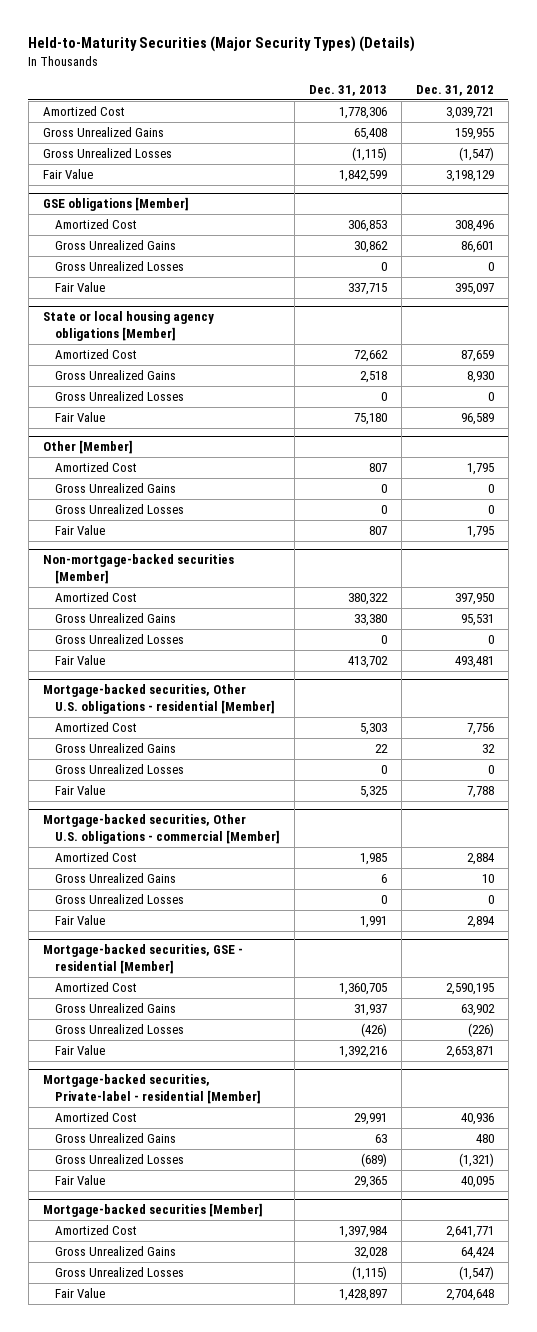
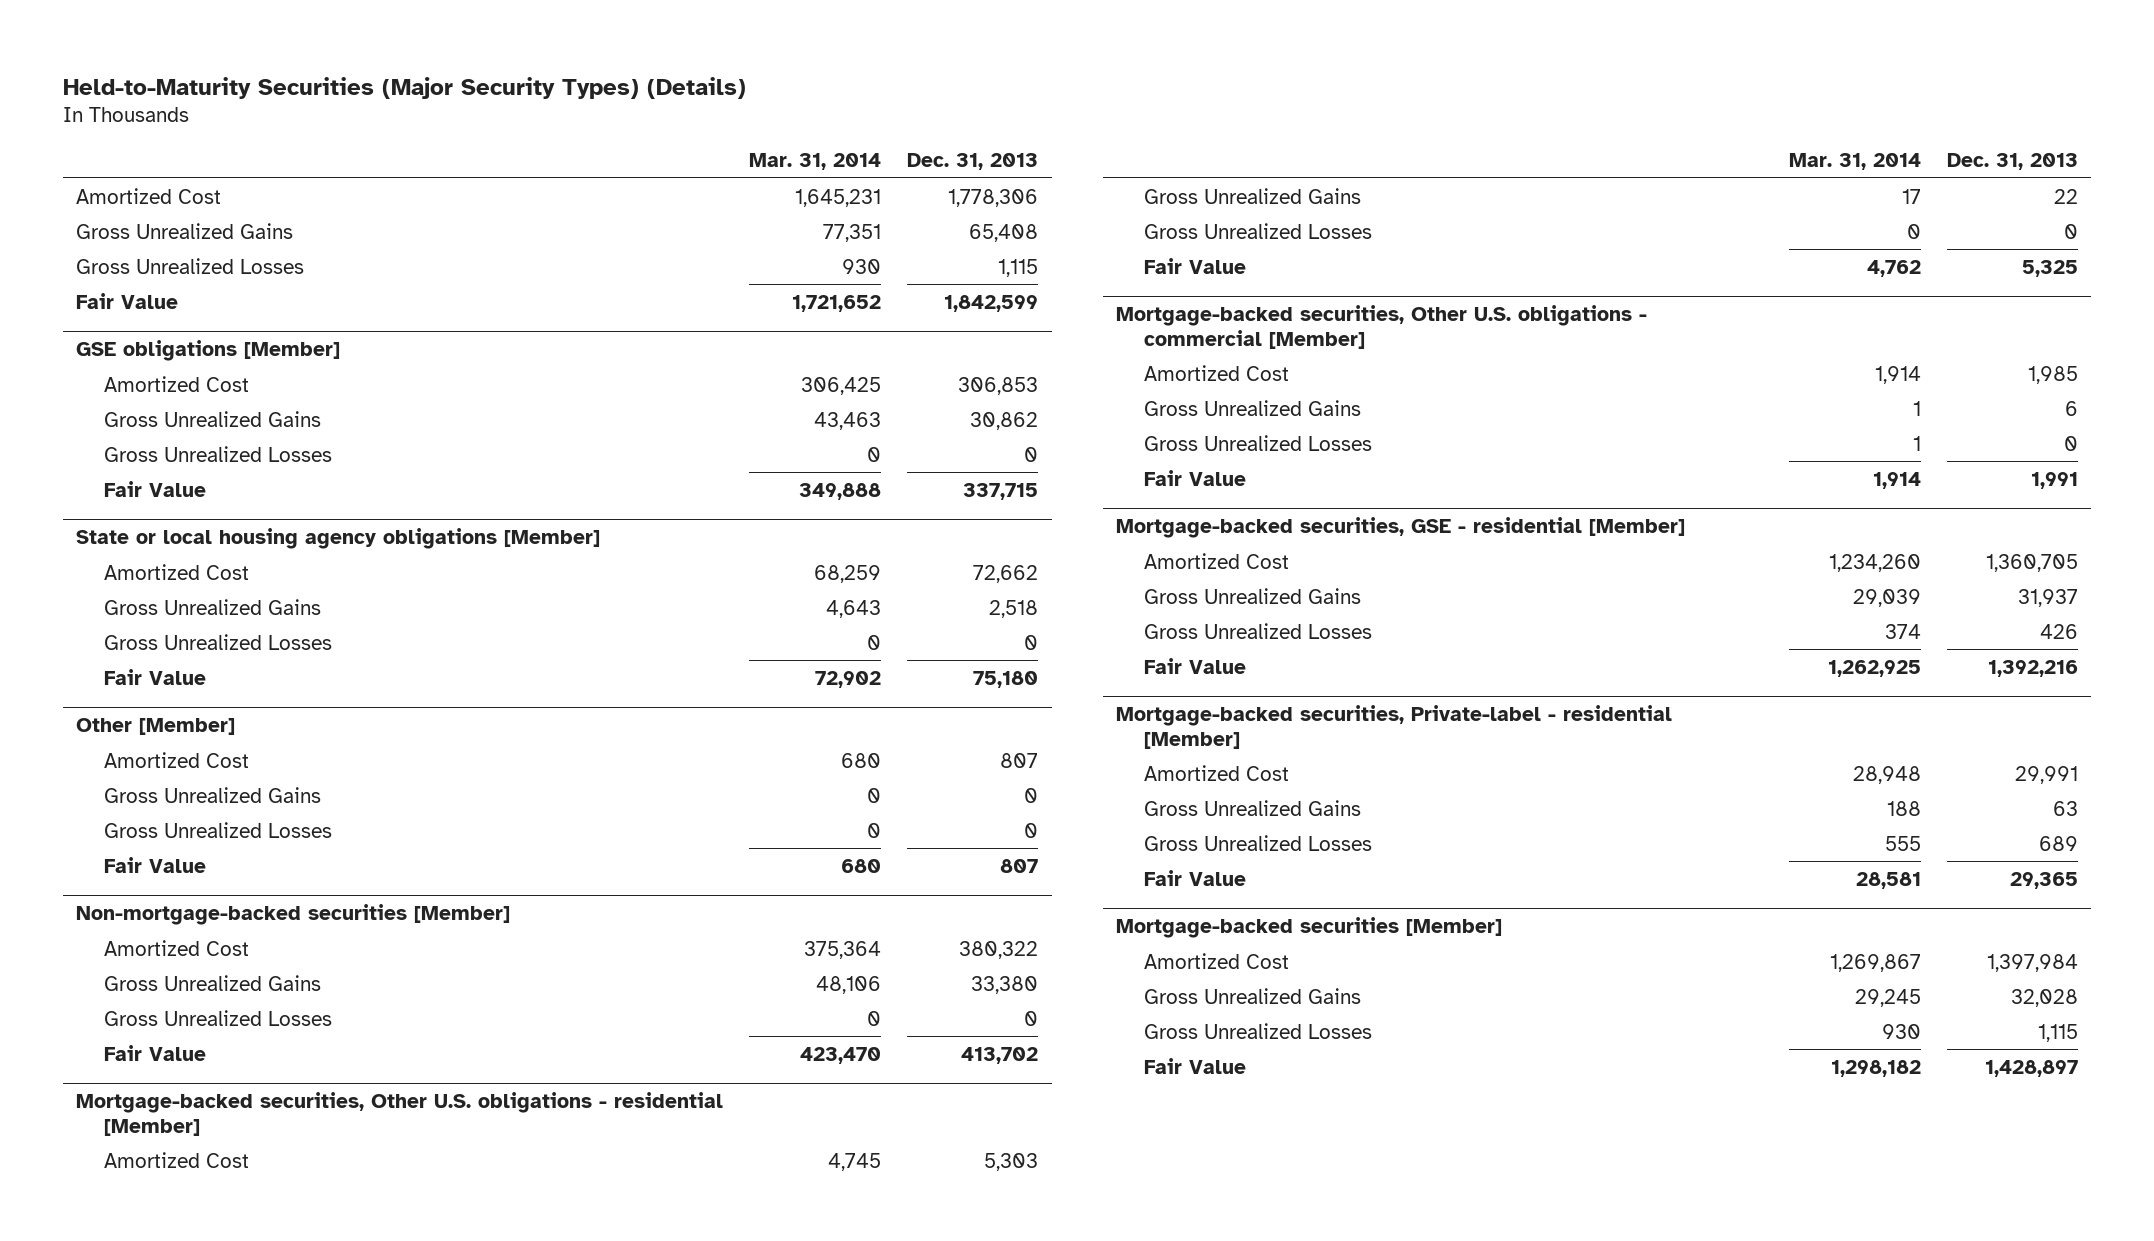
[415,84,494,96] Dec. 31, 2012 -> none
none -> [749,153,882,171] Mar. 31, 2014
[351,147,387,162] (1,115) -> [998,258,1039,277] 1,115
[360,1023,387,1038] (426) -> [2040,623,2079,639] 426
[360,1153,387,1168] (689) -> [2039,835,2079,851] 689
[351,1266,387,1281] (1,115) -> [2038,1023,2079,1042] 1,115

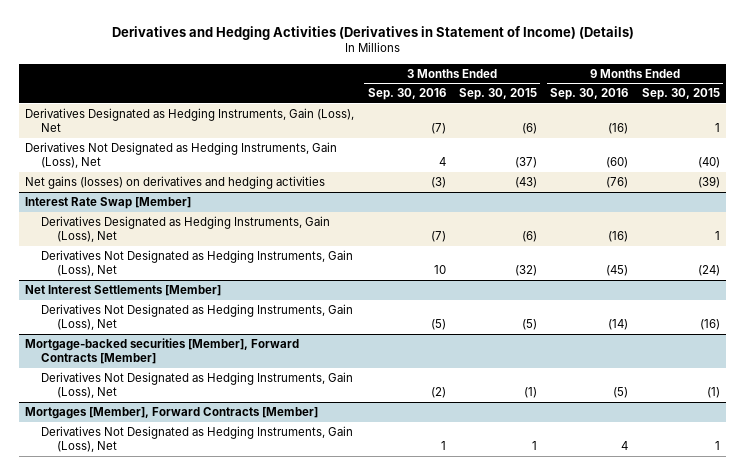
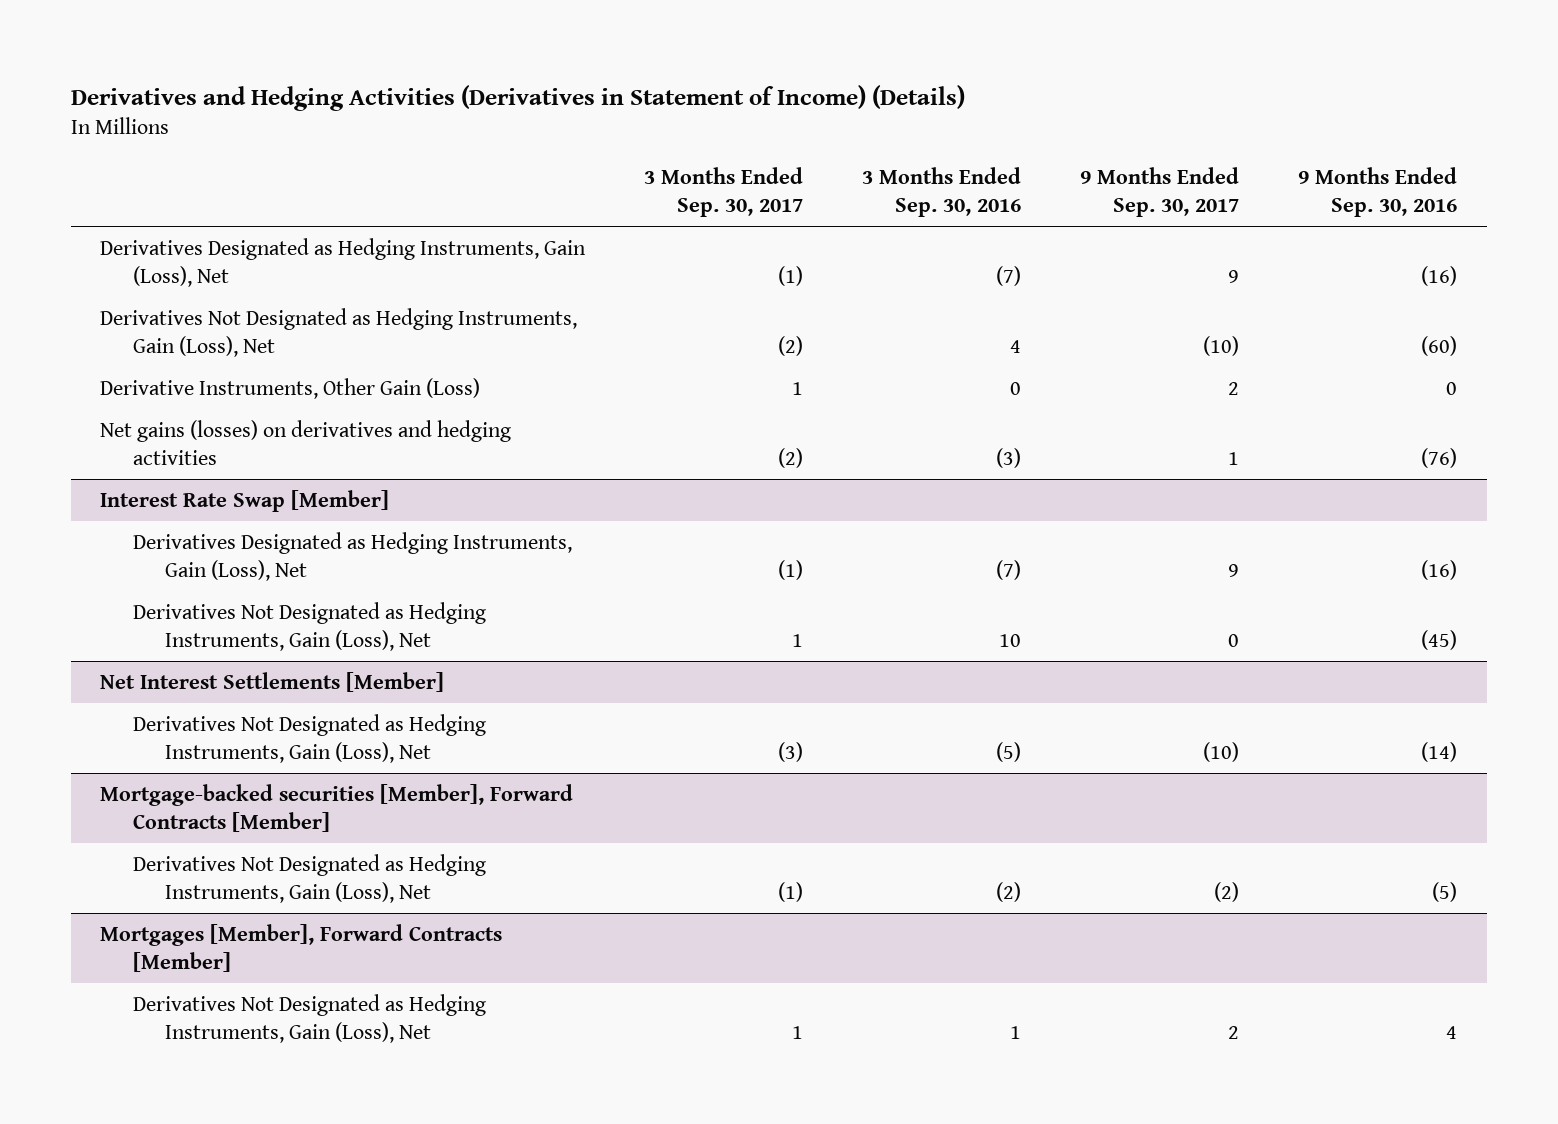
[459,88,538,101] Sep. 30, 2015 -> none
[641,88,720,101] Sep. 30, 2015 -> none
none -> [644,167,804,217] 3 Months Ended Sep. 30, 2017
none -> [1080,167,1240,217] 9 Months Ended Sep. 30, 2017
none -> [100,377,481,399] Derivative Instruments, Other Gain (Loss)

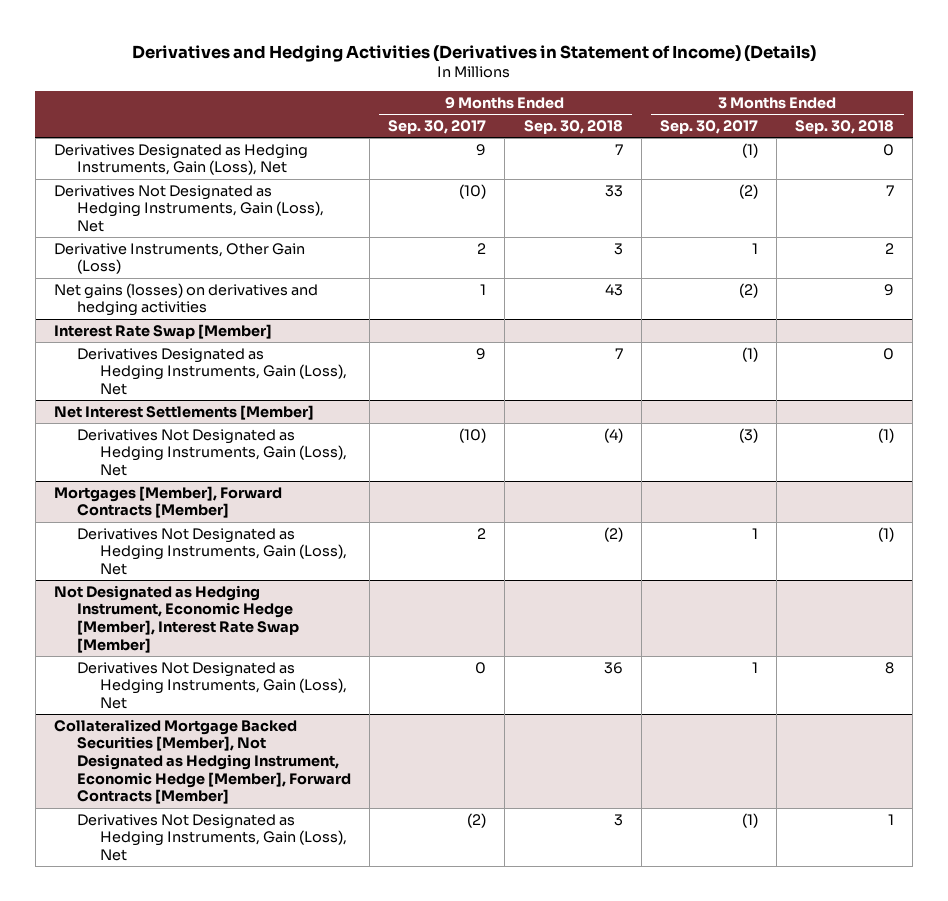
[862,167,1022,217] 3 Months Ended Sep. 30, 2016 -> none
[1298,167,1458,217] 9 Months Ended Sep. 30, 2016 -> none
none -> [523,120,623,135] Sep. 30, 2018
none -> [795,120,895,135] Sep. 30, 2018
[132,601,486,651] Derivatives Not Designated as Hedging Instruments, Gain (Loss), Net -> none
[100,783,574,832] Mortgage-backed securities [Member], Forward Contracts [Member] -> none
[132,853,486,903] Derivatives Not Designated as Hedging Instruments, Gain (Loss), Net -> none
none -> [53,584,299,653] Not Designated as Hedging Instrument, Economic Hedge [Member], Interest Rate Swap [Member]
none -> [76,661,347,710] Derivatives Not Designated as Hedging Instruments, Gain (Loss), Net
none -> [53,718,351,805] Collateralized Mortgage Backed Securities [Member], Not Designated as Hedging Instrument, Economic Hedge [Member], Forward Contracts [Member]
none -> [76,813,347,862] Derivatives Not Designated as Hedging Instruments, Gain (Loss), Net

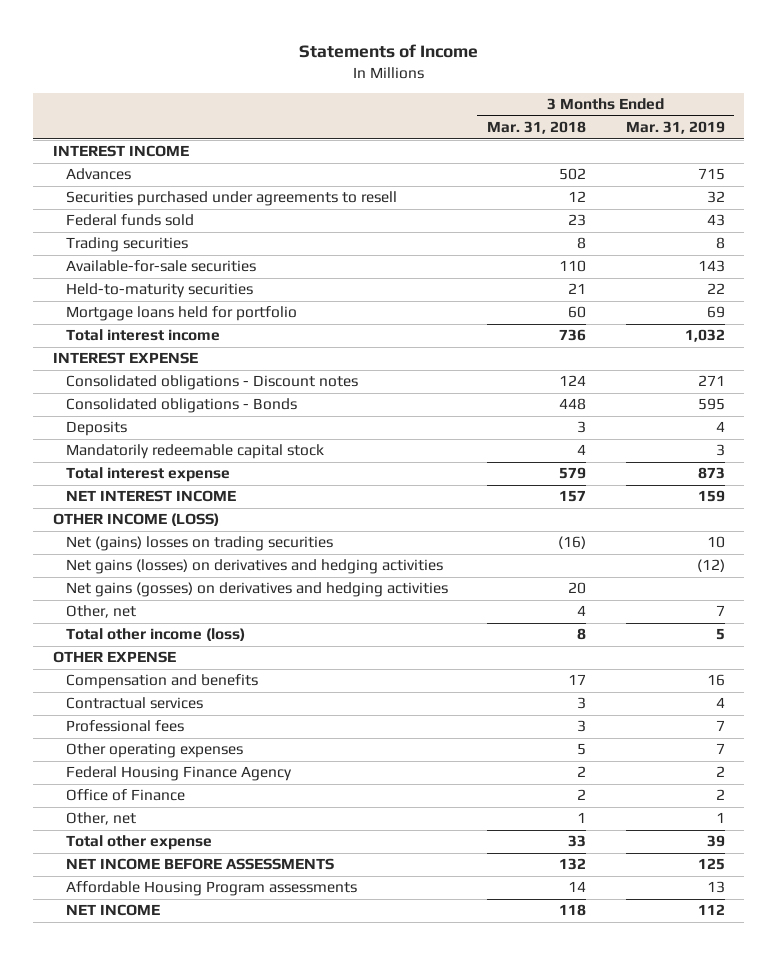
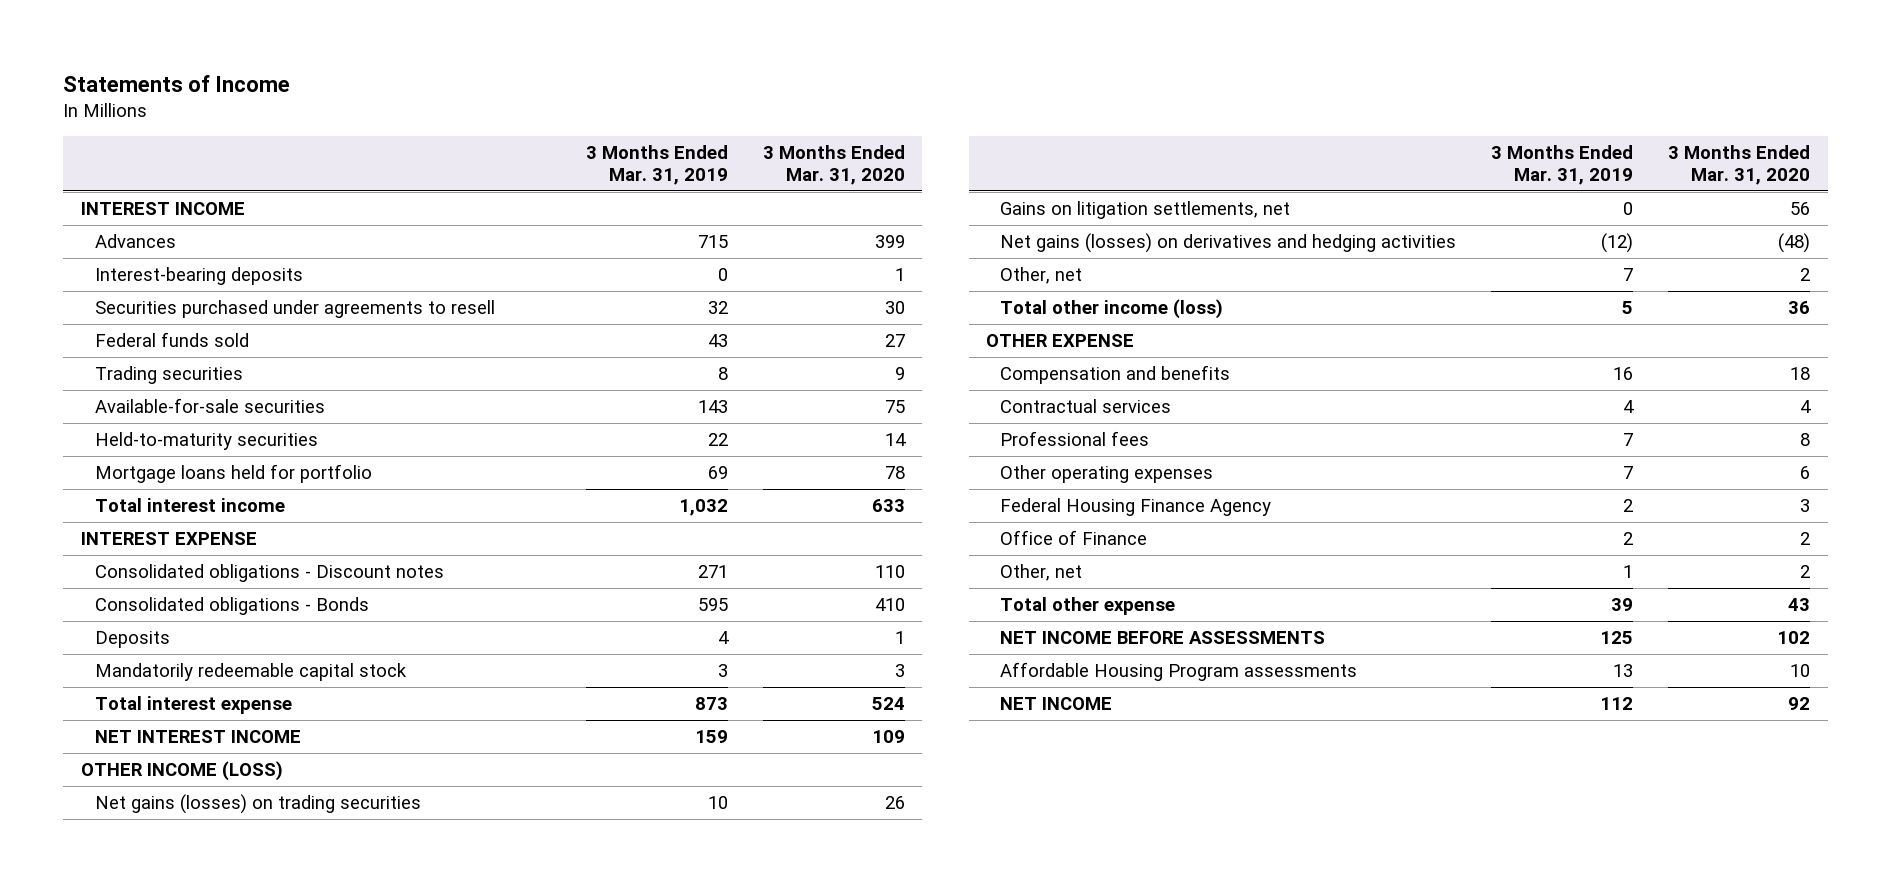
[487,121,587,135] Mar. 31, 2018 -> none
none -> [762,145,905,185] 3 Months Ended Mar. 31, 2020
none -> [94,267,303,286] Interest-bearing deposits
[66,536,334,552] Net (gains) losses on trading securities -> [94,794,421,815] Net gains (losses) on trading securities
none -> [1000,201,1291,220] Gains on litigation settlements, net
[66,582,449,598] Net gains (gosses) on derivatives and hedging activities -> none

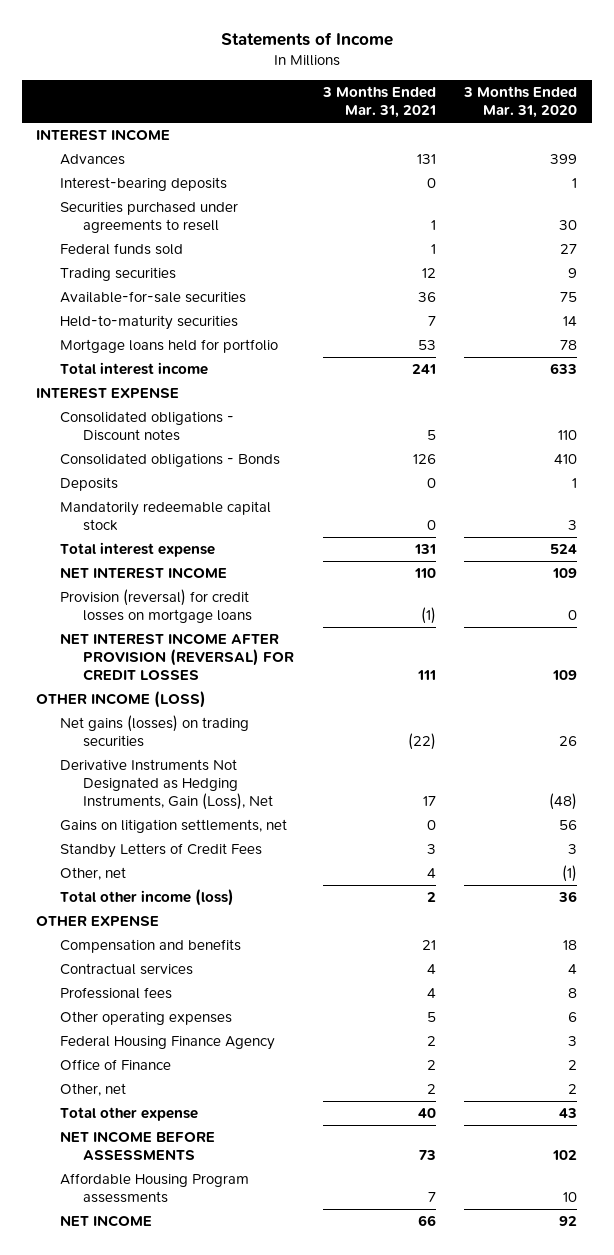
[585,145,728,185] 3 Months Ended Mar. 31, 2019 -> none
none -> [321,86,436,119] 3 Months Ended Mar. 31, 2021
none -> [59,589,252,624] Provision (reversal) for credit losses on mortgage loans
none -> [59,633,294,682] NET INTEREST INCOME AFTER PROVISION (REVERSAL) FOR CREDIT LOSSES
none -> [59,759,273,811] Derivative Instruments Not Designated as Hedging Instruments, Gain (Loss), Net
[1000,233,1457,254] Net gains (losses) on derivatives and hedging activities -> none
none -> [59,843,262,859] Standby Letters of Credit Fees
[1800,268,1811,282] 2 -> [562,865,578,883] (1)

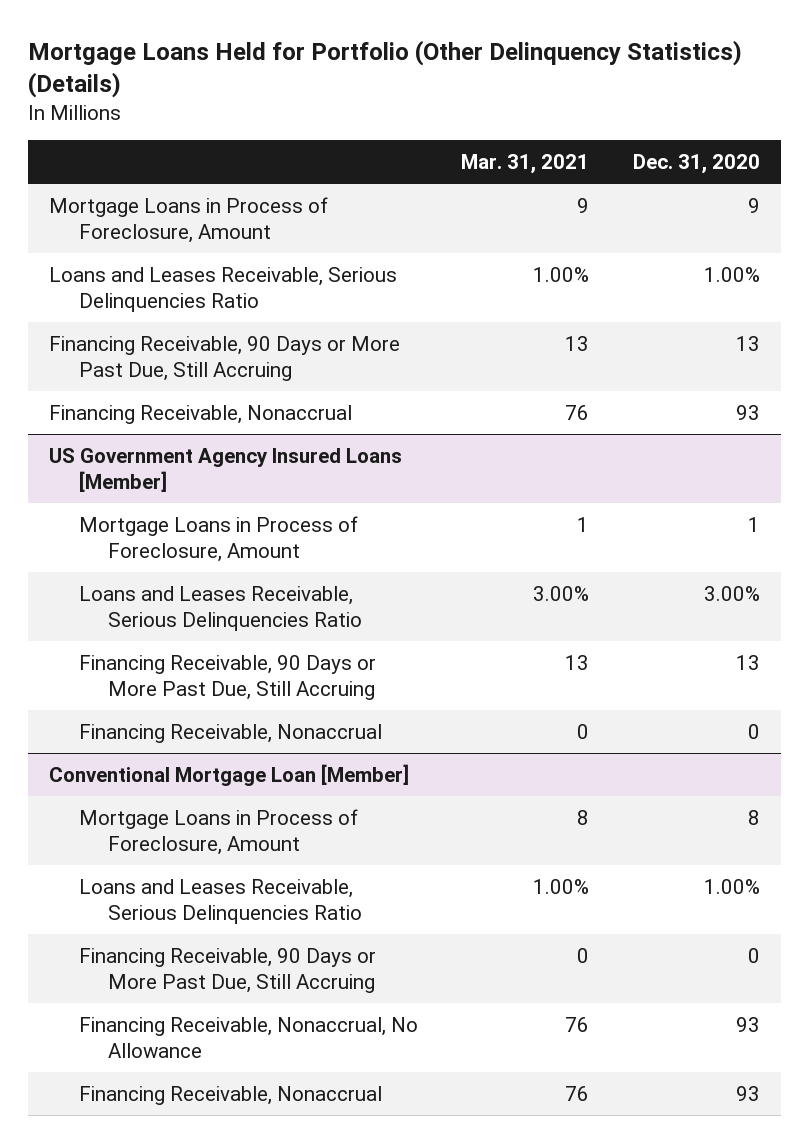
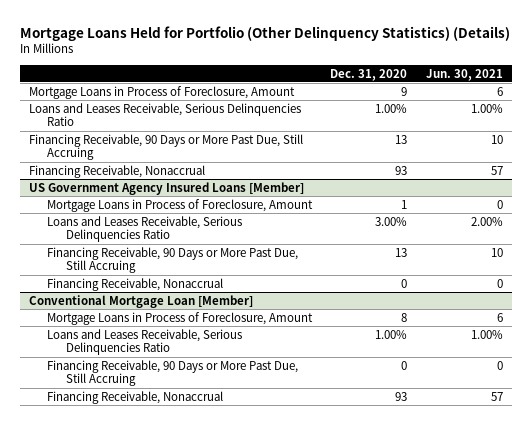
[461,154,590,175] Mar. 31, 2021 -> none
none -> [425,68,503,81] Jun. 30, 2021
[78,1016,418,1058] Financing Receivable, Nonaccrual, No Allowance -> none

